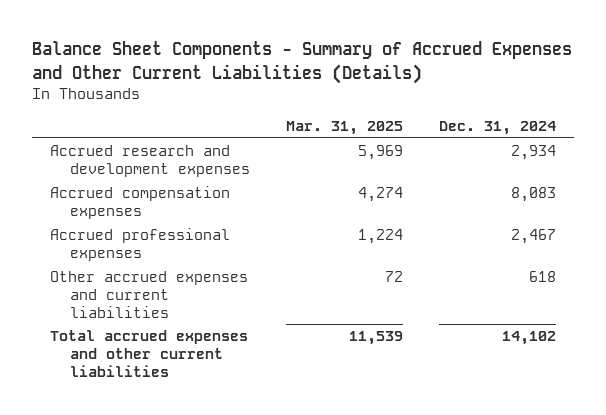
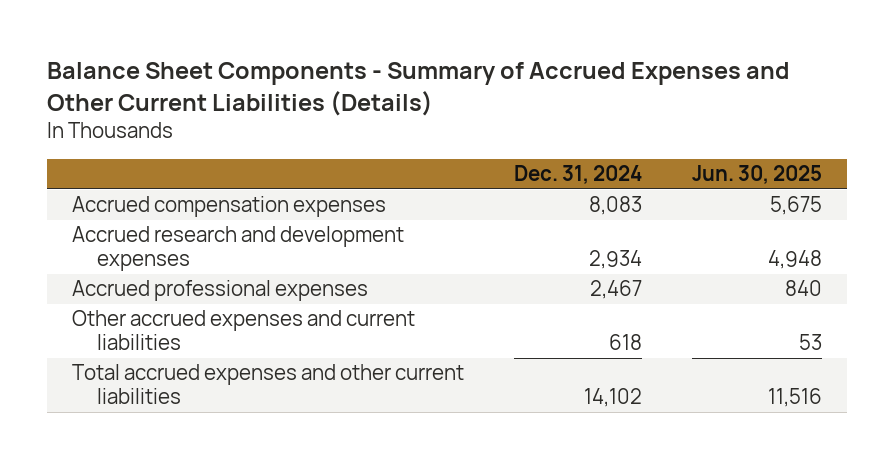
[285,121,403,136] Mar. 31, 2025 -> none
none -> [692,165,823,185] Jun. 30, 2025
[50,145,250,177] Accrued research and development expenses -> [72,226,405,272] Accrued research and development expenses

